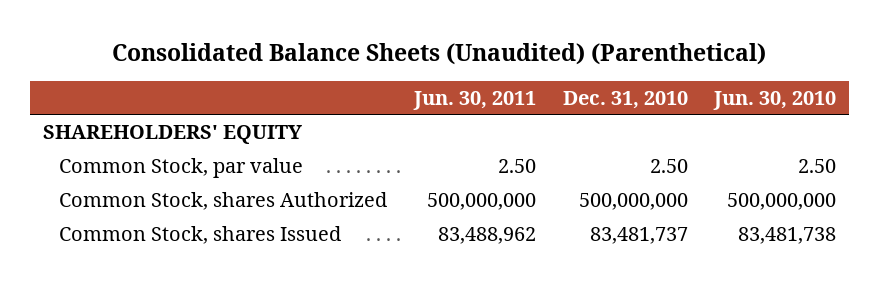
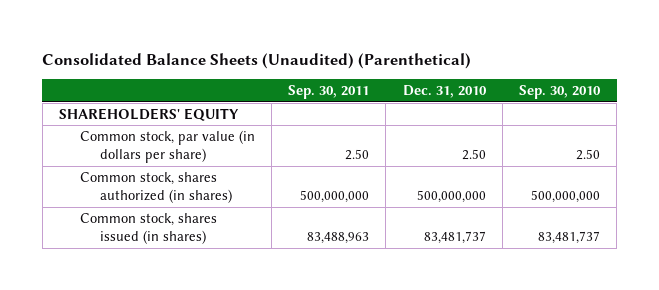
[412,90,536,110] Jun. 30, 2011 -> none
[713,90,837,110] Jun. 30, 2010 -> none
none -> [288,85,370,100] Sep. 30, 2011
none -> [519,85,602,100] Sep. 30, 2010
[59,158,304,179] Common Stock, par value -> [79,129,255,164] Common stock, par value (in dollars per share)
[59,192,388,211] Common Stock, shares Authorized -> [79,171,233,204] Common stock, shares authorized (in shares)
[59,226,342,245] Common Stock, shares Issued -> [79,212,217,245] Common stock, shares issued (in shares)

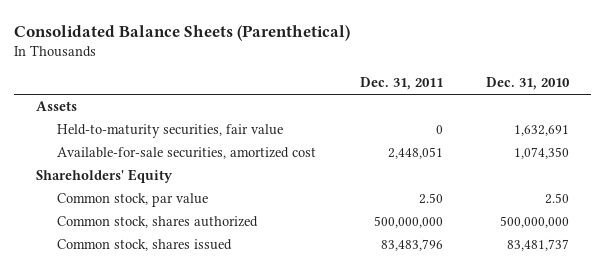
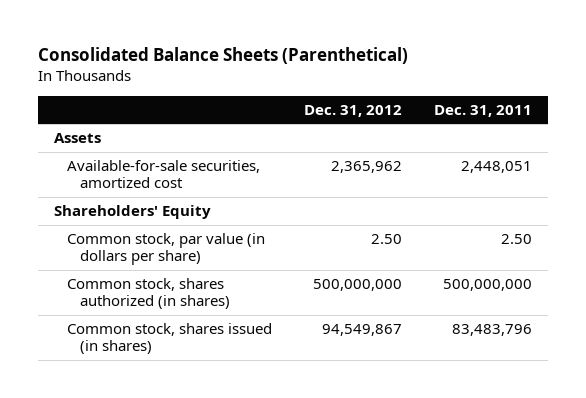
[486,77,571,91] Dec. 31, 2010 -> none
none -> [303,104,402,117] Dec. 31, 2012
[57,124,284,139] Held-to-maturity securities, fair value -> none
[57,193,209,208] Common stock, par value -> [66,233,265,266] Common stock, par value (in dollars per share)
[57,216,259,229] Common stock, shares authorized -> [66,278,231,310] Common stock, shares authorized (in shares)
[57,239,233,252] Common stock, shares issued -> [66,323,272,355] Common stock, shares issued (in shares)

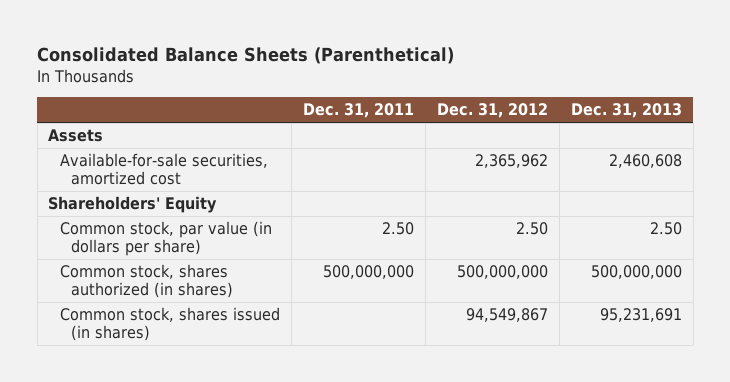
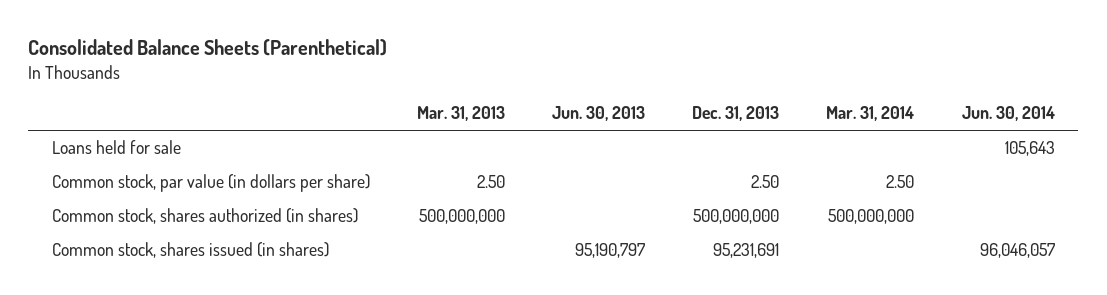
[302,103,414,119] Dec. 31, 2011 -> none
[436,103,548,119] Dec. 31, 2012 -> none
none -> [417,106,506,122] Mar. 31, 2013
none -> [552,106,646,122] Jun. 30, 2013
none -> [826,106,915,122] Mar. 31, 2014
none -> [961,106,1055,122] Jun. 30, 2014
[48,129,104,143] Assets -> none
[59,153,268,186] Available-for-sale securities, amortized cost -> none
[48,196,218,214] Shareholders' Equity -> none
none -> [51,140,181,155] Loans held for sale

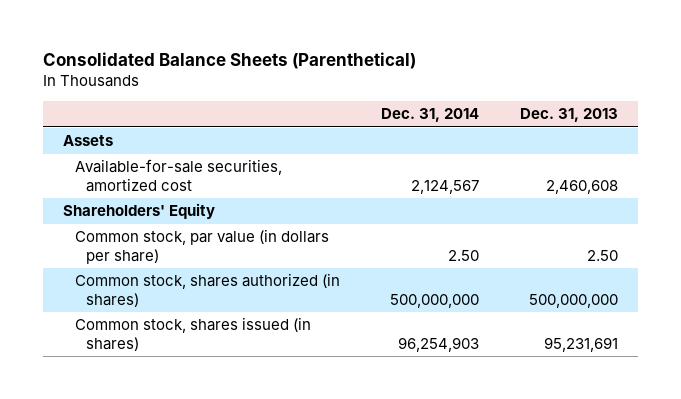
[417,106,506,122] Mar. 31, 2013 -> none
[552,106,646,122] Jun. 30, 2013 -> none
[826,106,915,122] Mar. 31, 2014 -> none
[961,106,1055,122] Jun. 30, 2014 -> none
none -> [380,108,479,123] Dec. 31, 2014
[51,140,181,155] Loans held for sale -> none
none -> [63,135,114,147] Assets
none -> [74,159,282,192] Available-for-sale securities, amortized cost
none -> [63,203,216,220] Shareholders' Equity

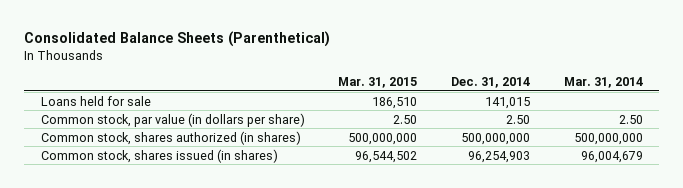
[519,108,618,123] Dec. 31, 2013 -> none
none -> [338,76,418,88] Mar. 31, 2015
none -> [563,76,643,88] Mar. 31, 2014
[63,135,114,147] Assets -> none
[74,159,282,192] Available-for-sale securities, amortized cost -> none
[63,203,216,220] Shareholders' Equity -> none
none -> [40,95,151,106] Loans held for sale

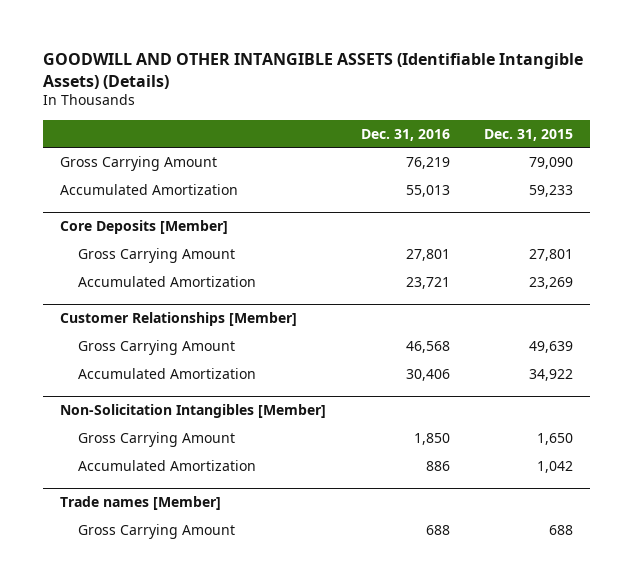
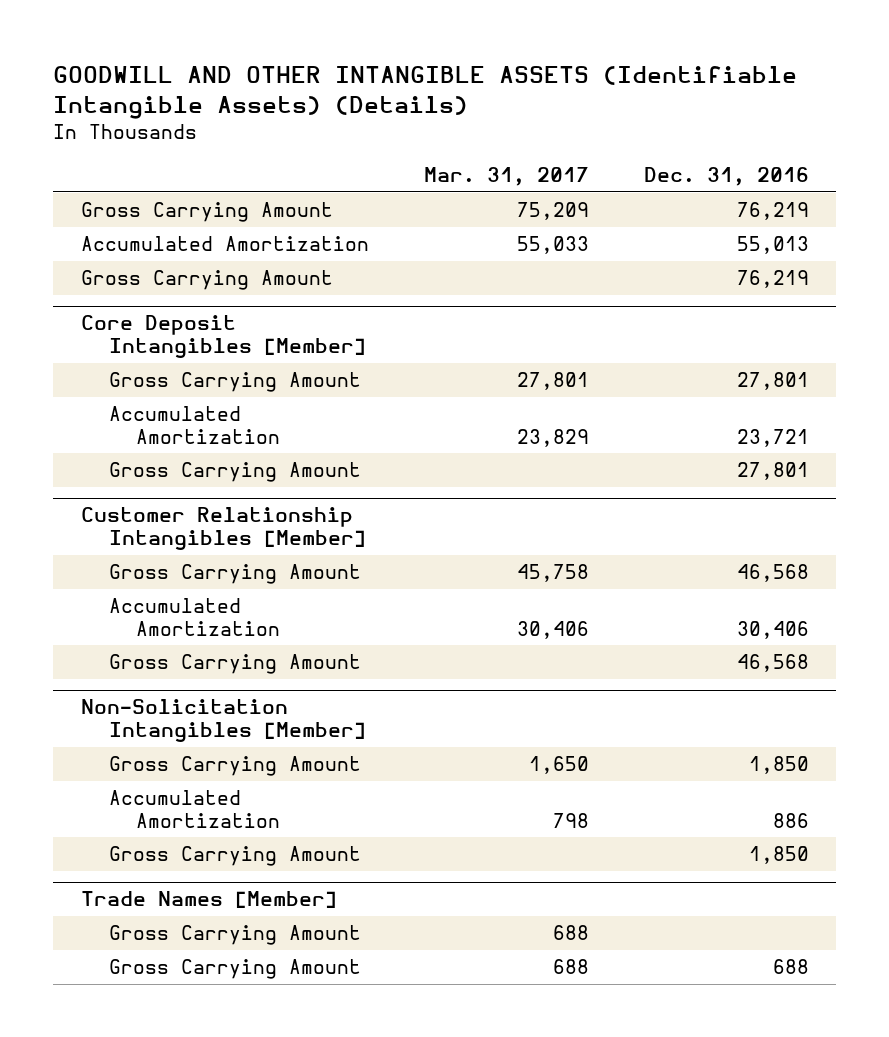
[484,128,574,141] Dec. 31, 2015 -> none
none -> [423,167,589,187] Mar. 31, 2017
none -> [80,270,333,291] Gross Carrying Amount
[60,220,229,235] Core Deposits [Member] -> [80,315,366,359] Core Deposit Intangibles [Member]
none -> [108,462,361,483] Gross Carrying Amount
[60,312,298,327] Customer Relationships [Member] -> [80,507,366,551] Customer Relationship Intangibles [Member]
none -> [108,654,361,675] Gross Carrying Amount
none -> [108,846,361,867] Gross Carrying Amount
[60,496,222,511] Trade names [Member] -> [80,891,337,909] Trade Names [Member]
none -> [108,925,361,946] Gross Carrying Amount

